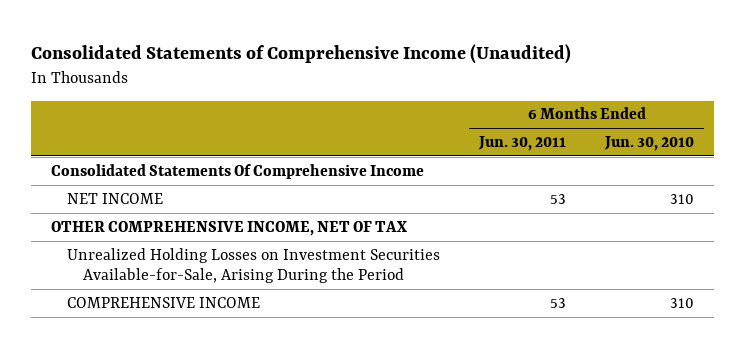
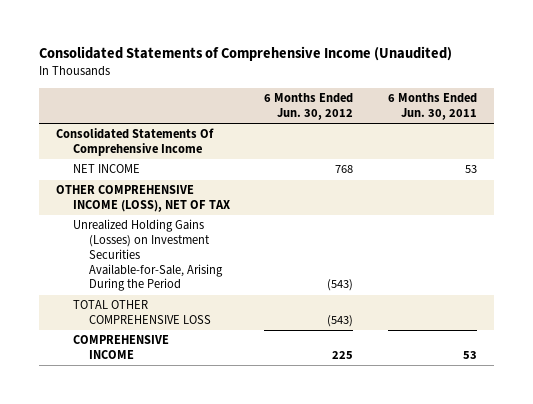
[604,136,695,152] Jun. 30, 2010 -> none
none -> [264,93,354,120] 6 Months Ended Jun. 30, 2012
[50,220,407,236] OTHER COMPREHENSIVE INCOME, NET OF TAX -> [56,185,230,213] OTHER COMPREHENSIVE INCOME (LOSS), NET OF TAX
[66,247,440,284] Unrealized Holding Losses on Investment Securities Available-for-Sale, Arising During the Period -> [72,219,224,292] Unrealized Holding Gains (Losses) on Investment Securities Available-for-Sale, Arising During the Period
none -> [72,300,212,325] TOTAL OTHER COMPREHENSIVE LOSS

